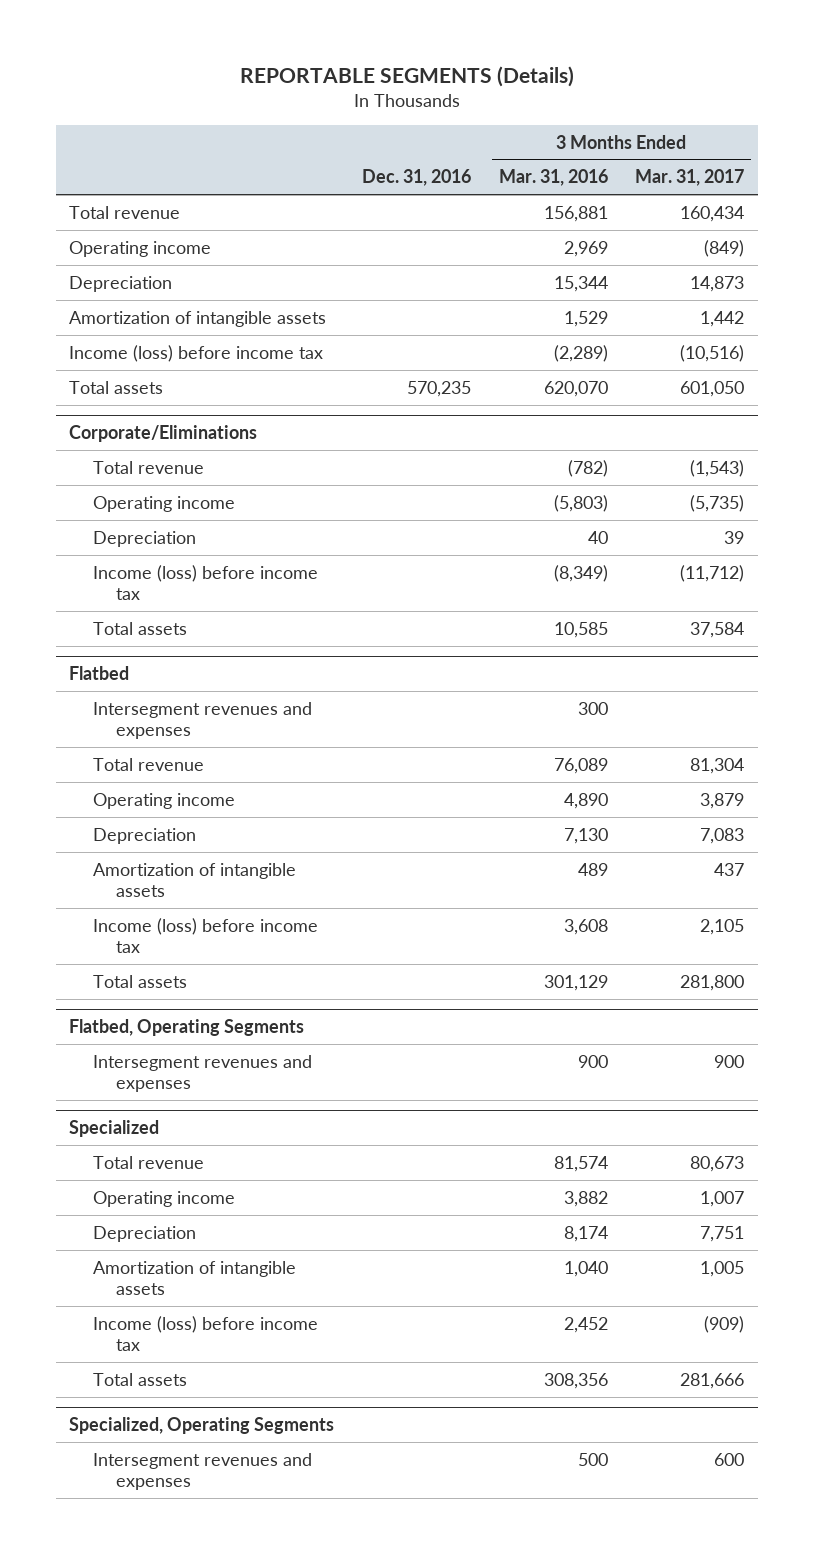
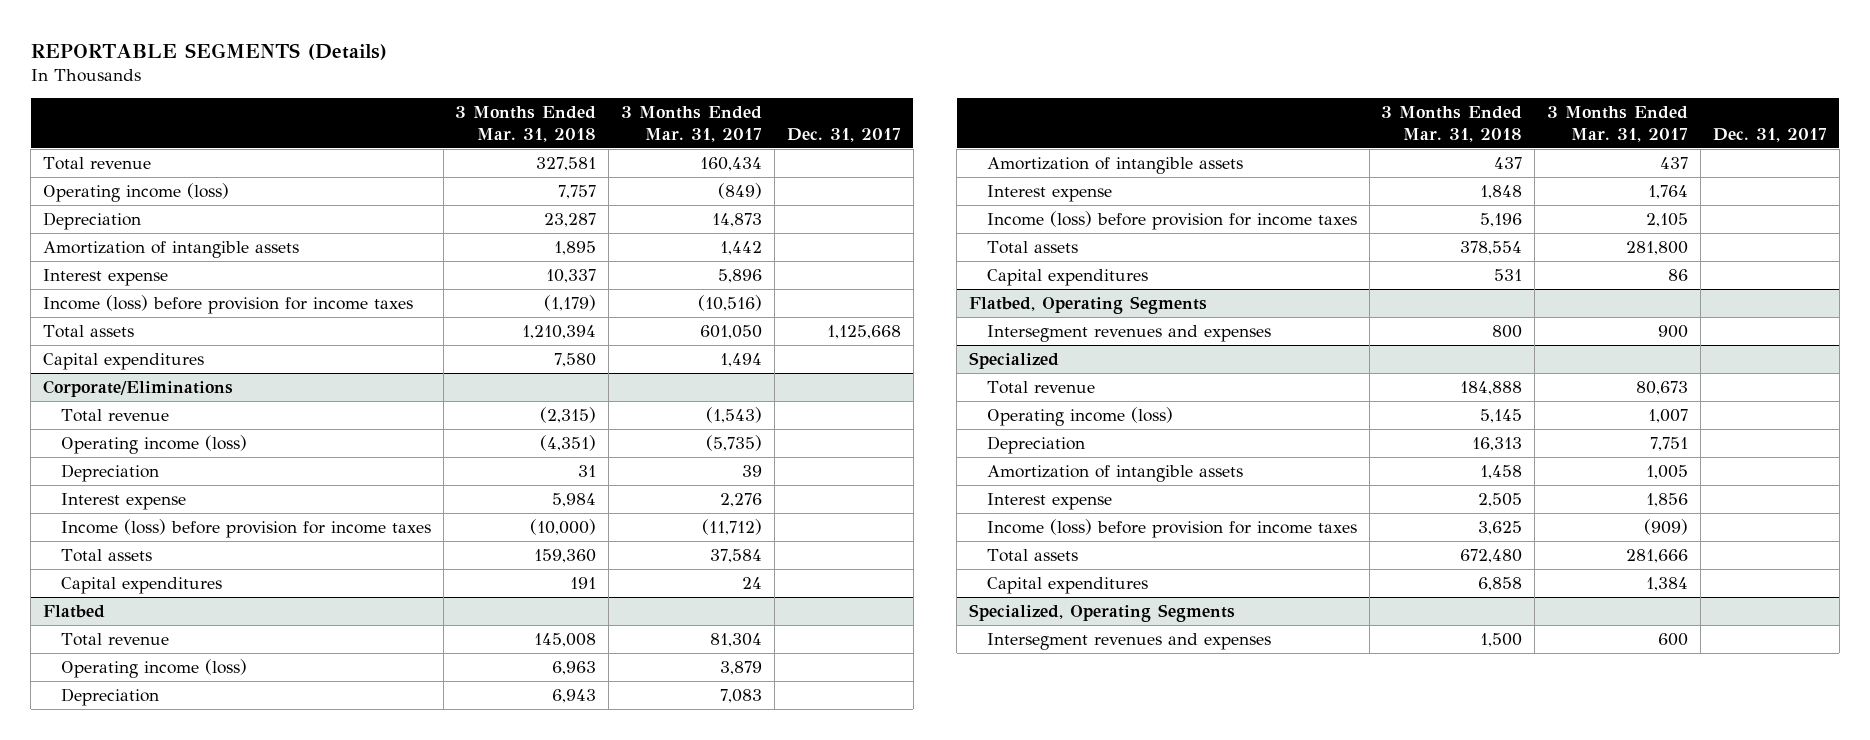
[361,169,471,187] Dec. 31, 2016 -> none
[498,169,608,187] Mar. 31, 2016 -> none
none -> [455,106,597,142] 3 Months Ended Mar. 31, 2018
none -> [786,127,901,142] Dec. 31, 2017
[69,240,212,257] Operating income -> [43,182,230,202] Operating income (loss)
none -> [43,268,169,286] Interest expense
[69,344,324,362] Income (loss) before income tax -> [43,294,414,314] Income (loss) before provision for income taxes
none -> [43,352,205,370] Capital expenditures
[92,495,235,512] Operating income -> [60,434,247,454] Operating income (loss)
none -> [60,492,186,510] Interest expense
[92,564,318,600] Income (loss) before income tax -> [60,518,431,538] Income (loss) before provision for income taxes
none -> [60,576,222,594] Capital expenditures
[92,701,312,739] Intersegment revenues and expenses -> none
[92,792,235,809] Operating income -> [60,658,247,678] Operating income (loss)
none -> [986,184,1112,202] Interest expense
[92,917,318,953] Income (loss) before income tax -> [986,210,1357,230] Income (loss) before provision for income taxes
none -> [986,268,1148,286] Capital expenditures
[92,1190,235,1207] Operating income -> [986,406,1173,426] Operating income (loss)
none -> [986,492,1112,510] Interest expense
[92,1315,318,1351] Income (loss) before income tax -> [986,518,1357,538] Income (loss) before provision for income taxes
none -> [986,576,1148,594] Capital expenditures

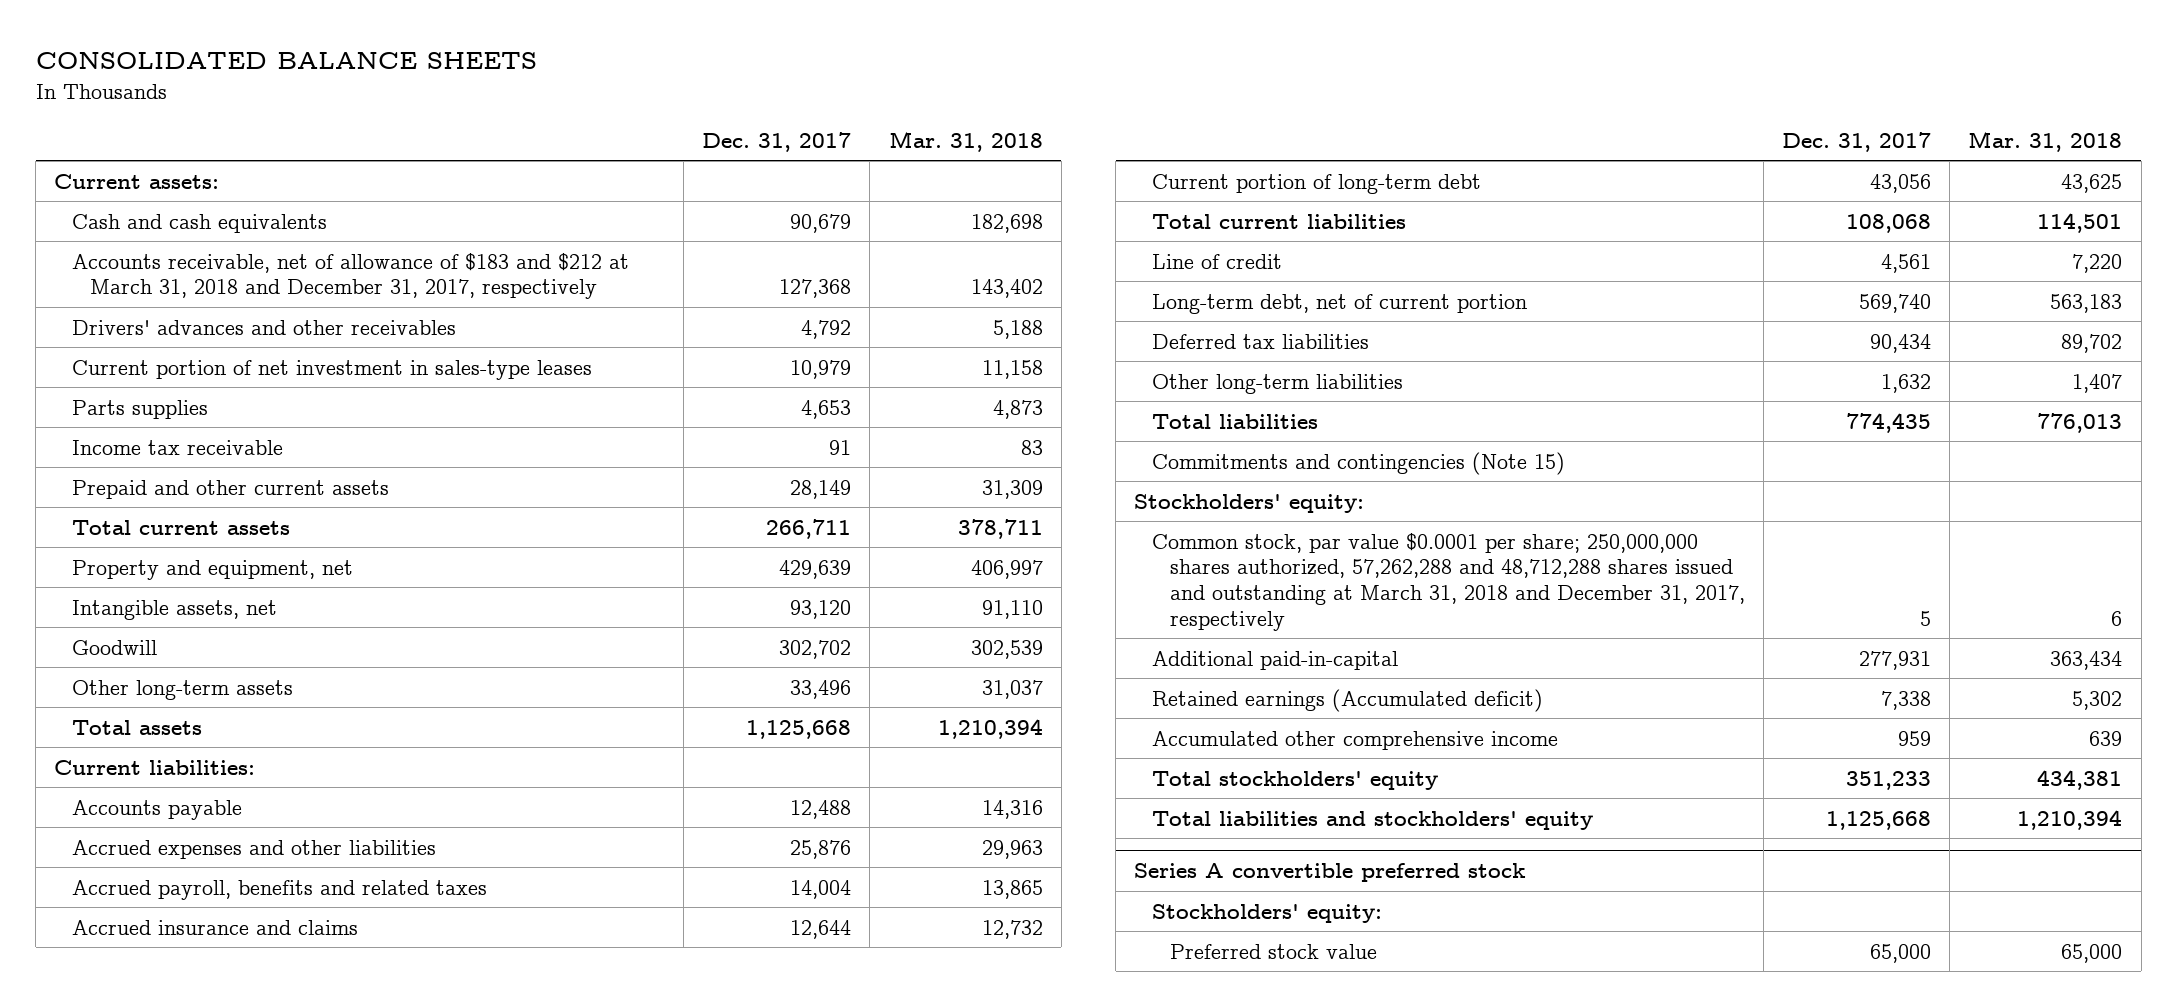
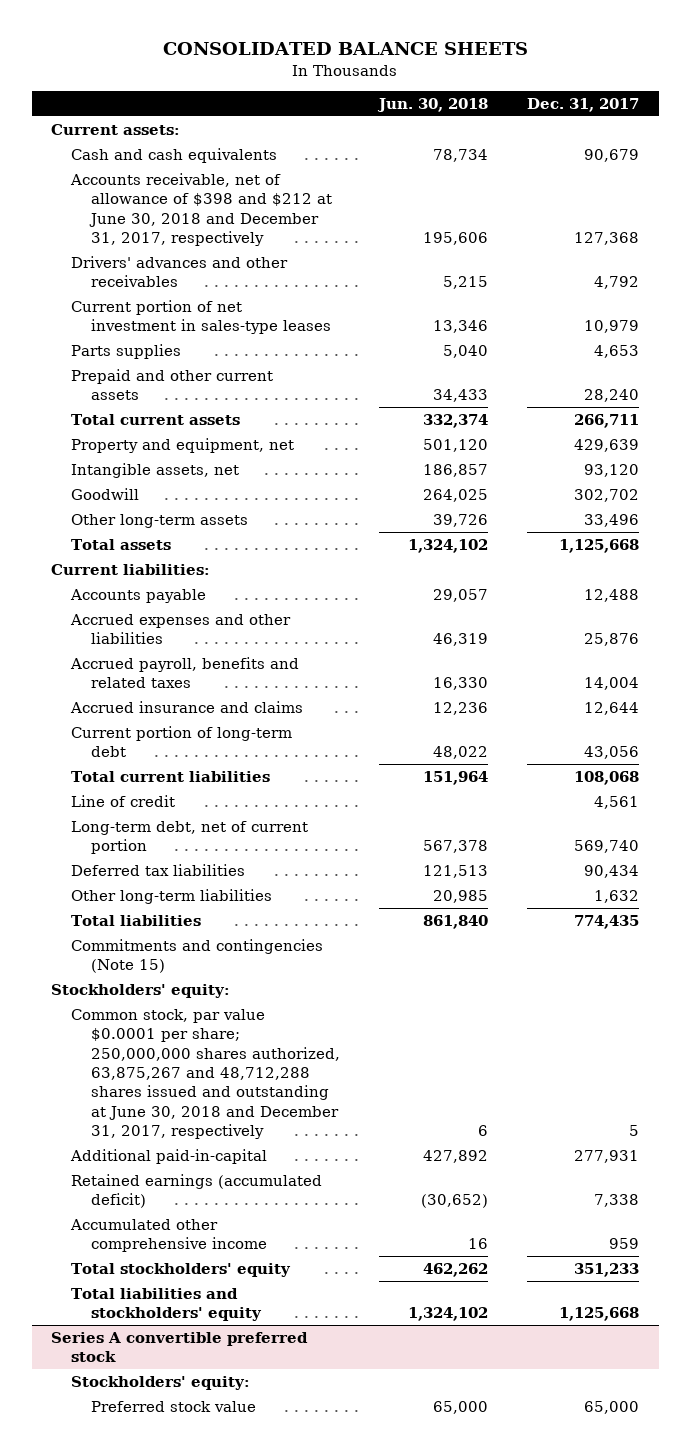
[888,130,1043,152] Mar. 31, 2018 -> none
none -> [376,97,488,112] Jun. 30, 2018
[72,252,630,300] Accounts receivable, net of allowance of $183 and $212 at March 31, 2018 and December 31, 2017, respectively -> [70,172,332,246] Accounts receivable, net of allowance of $398 and $212 at June 30, 2018 and December 31, 2017, respectively
[72,439,284,455] Income tax receivable -> none
[790,479,852,499] 28,149 -> [584,389,640,403] 28,240
[1151,532,1745,631] Common stock, par value $0.0001 per share; 250,000,000 shares authorized, 57,262,288 and 48,712,288 shares issued and outstanding at March 31, 2018 and December 31, 2017, respectively -> [71,1008,340,1140] Common stock, par value $0.0001 per share; 250,000,000 shares authorized, 63,875,267 and 48,712,288 shares issued and outstanding at June 30, 2018 and December 31, 2017, respectively
[1151,688,1543,712] Retained earnings (Accumulated deficit) -> [71,1173,323,1209] Retained earnings (accumulated deficit)

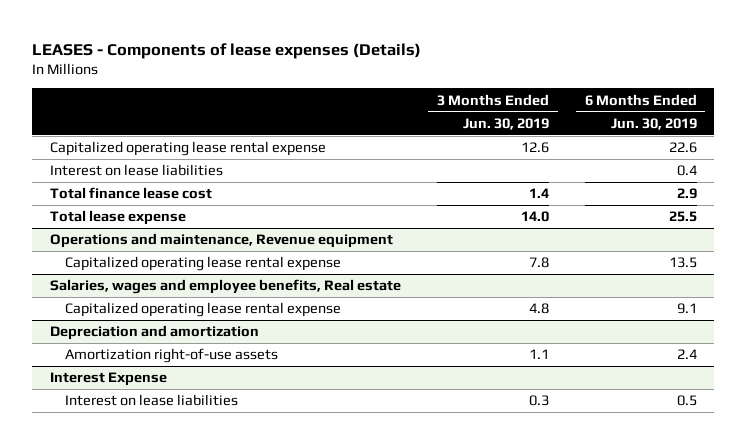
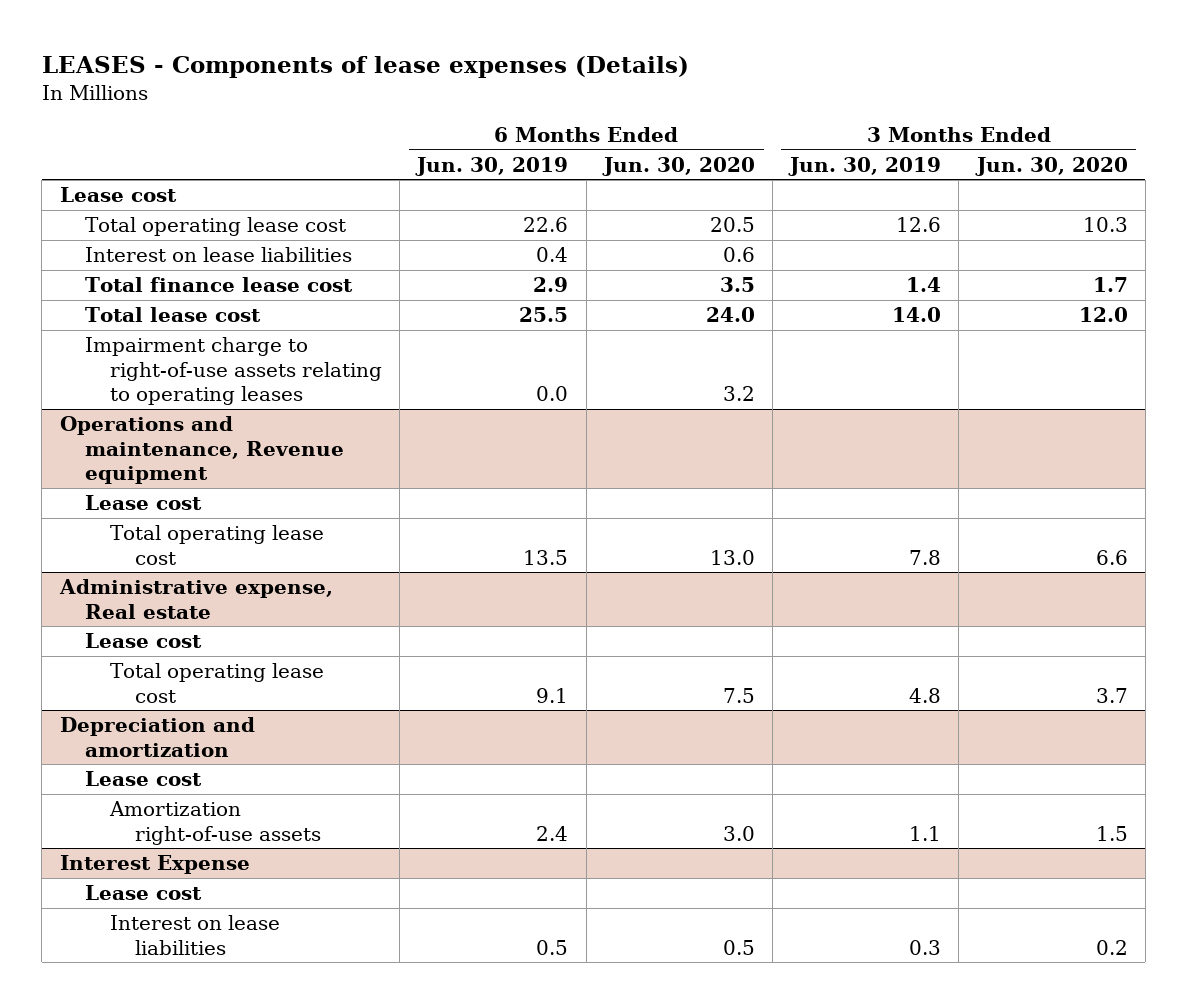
none -> [601,156,755,176] Jun. 30, 2020
none -> [974,156,1128,176] Jun. 30, 2020
none -> [59,187,177,203] Lease cost
[49,141,326,157] Capitalized operating lease rental expense -> [84,217,346,237] Total operating lease cost
[49,210,186,226] Total lease expense -> [84,307,261,323] Total lease cost
none -> [84,337,383,406] Impairment charge to right-of-use assets relating to operating leases
[49,279,401,295] Salaries, wages and employee benefits, Real estate -> none
none -> [84,495,202,511] Lease cost
[65,256,342,272] Capitalized operating lease rental expense -> [110,525,325,565] Total operating lease cost
none -> [58,579,333,619] Administrative expense, Real estate
none -> [84,633,202,649] Lease cost
[65,302,342,318] Capitalized operating lease rental expense -> [110,663,325,703] Total operating lease cost
none -> [84,771,202,787] Lease cost
none -> [84,885,202,901] Lease cost

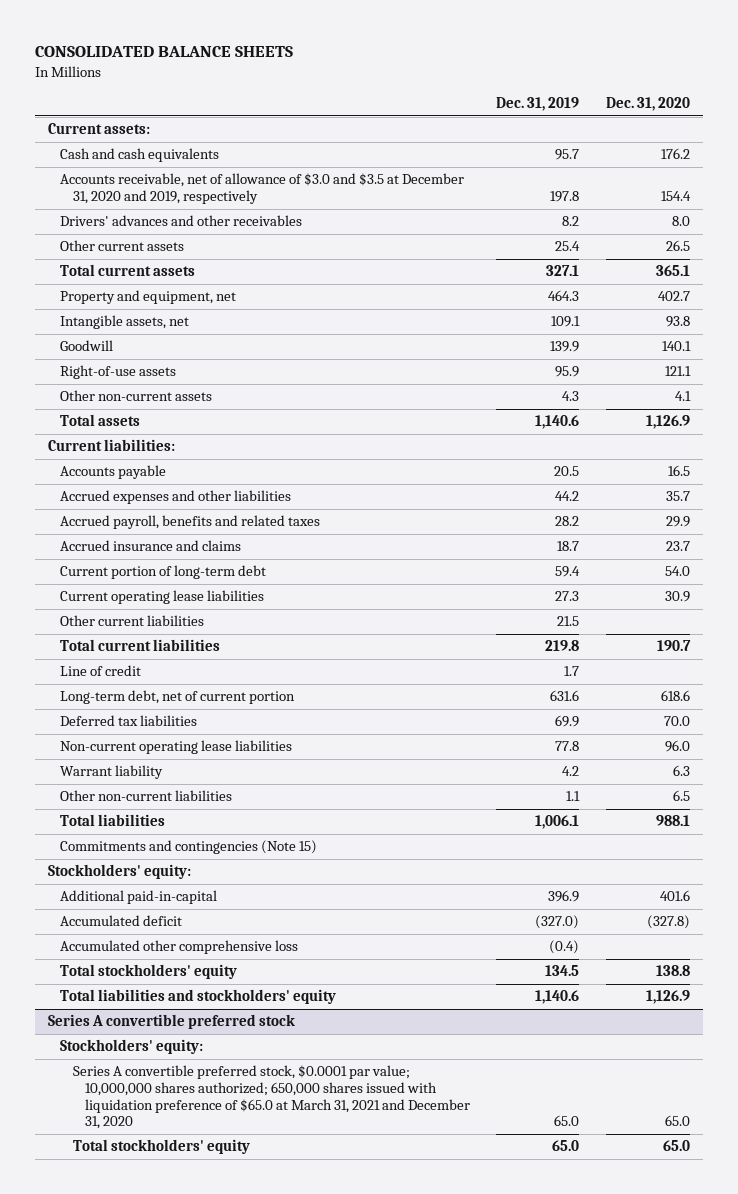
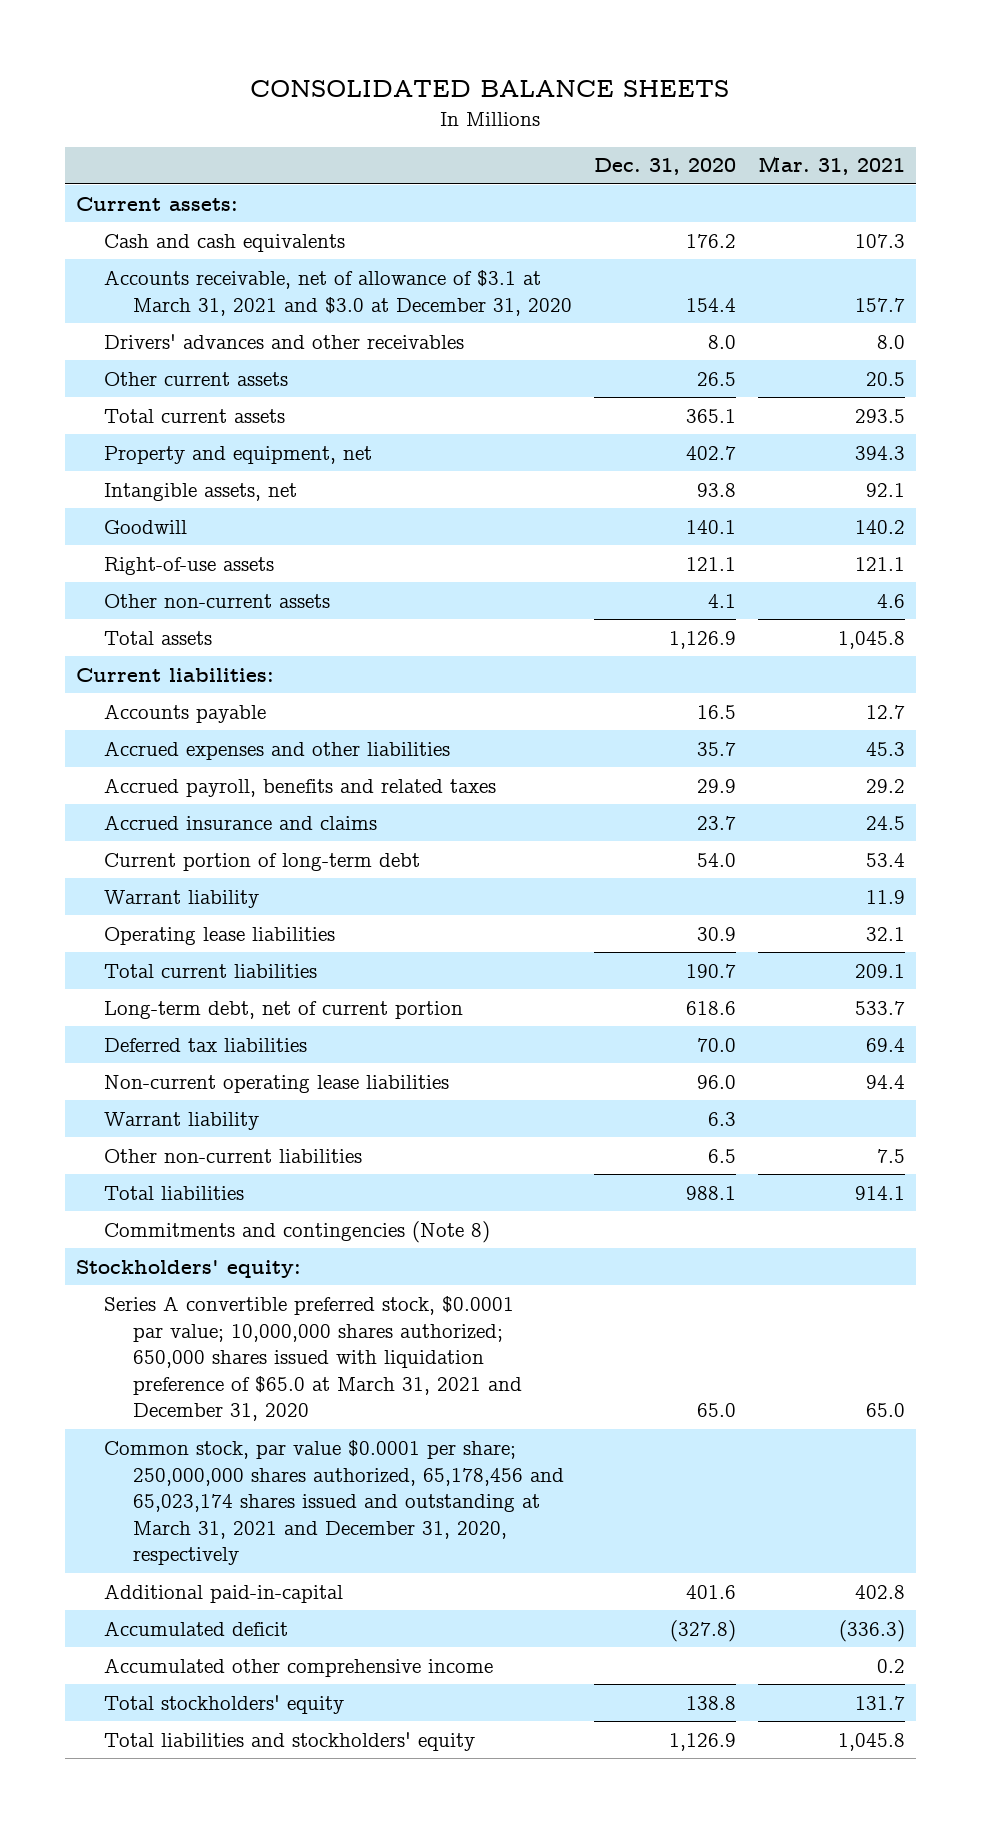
[496,97,580,112] Dec. 31, 2019 -> none
none -> [758,156,906,176] Mar. 31, 2021
[60,173,465,204] Accounts receivable, net of allowance of $3.0 and $3.5 at December 31, 2020 and 2019, respectively -> [104,269,572,316] Accounts receivable, net of allowance of $3.1 at March 31, 2021 and $3.0 at December 31, 2020
[60,615,205,627] Other current liabilities -> none
none -> [104,889,260,908] Warrant liability
[60,590,265,605] Current operating lease liabilities -> [104,926,336,945] Operating lease liabilities
[60,665,142,677] Line of credit -> none
[60,840,318,855] Commitments and contingencies (Note 15) -> [104,1220,491,1243] Commitments and contingencies (Note 8)
none -> [104,1295,522,1422] Series A convertible preferred stock, $0.0001 par value; 10,000,000 shares authorized; 650,000 shares issued with liquidation preference of $65.0 at March 31, 2021 and December 31, 2020
none -> [104,1439,564,1566] Common stock, par value $0.0001 per share; 250,000,000 shares authorized, 65,178,456 and 65,023,174 shares issued and outstanding at March 31, 2021 and December 31, 2020, respectively
[60,940,299,955] Accumulated other comprehensive loss -> [104,1657,494,1677] Accumulated other comprehensive income
[48,1014,296,1030] Series A convertible preferred stock -> none
[60,1039,204,1055] Stockholders' equity: -> none
[72,1065,470,1130] Series A convertible preferred stock, $0.0001 par value; 10,000,000 shares authorized; 650,000 shares issued with liquidation preference of $65.0 at March 31, 2021 and December 31, 2020 -> none
[72,1139,250,1155] Total stockholders' equity -> none

